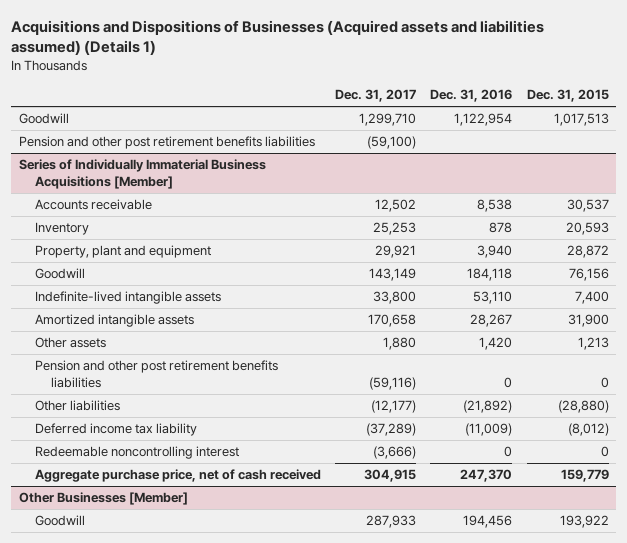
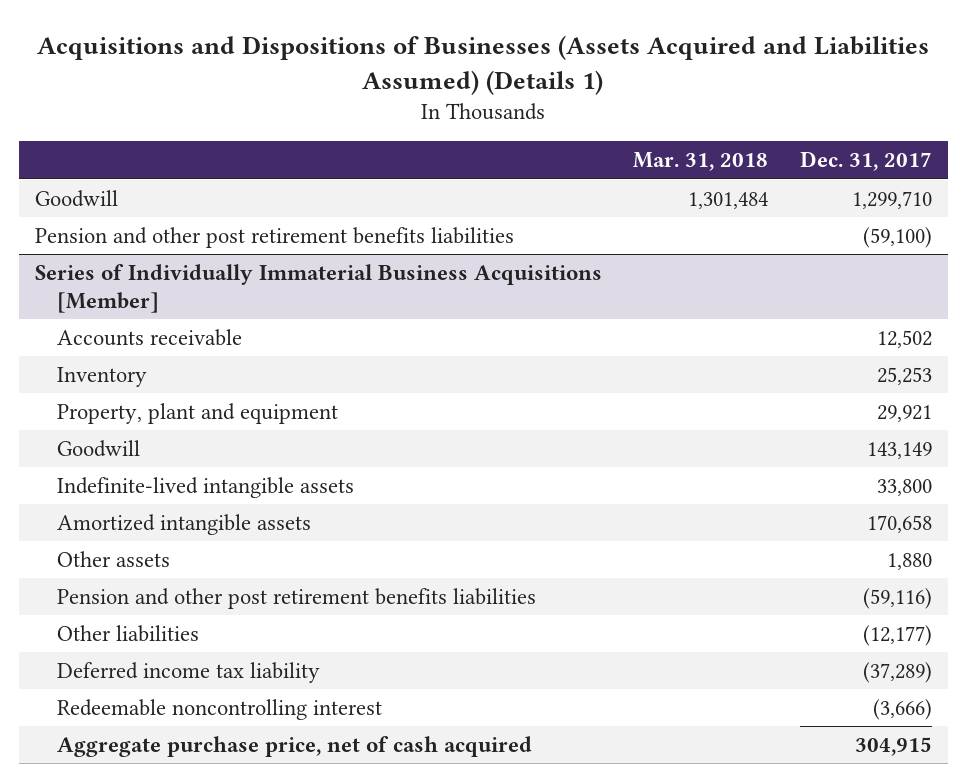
[11,19,545,56] Acquisitions and Dispositions of Businesses (Acquired assets and liabilities assumed) (Details 1) -> [37,34,930,95] Acquisitions and Dispositions of Businesses (Assets Acquired and Liabilities Assumed) (Details 1)
[430,89,513,103] Dec. 31, 2016 -> none
[526,89,609,103] Dec. 31, 2015 -> none
none -> [633,152,769,172] Mar. 31, 2018
[18,492,188,506] Other Businesses [Member] -> none
[34,515,85,527] Goodwill -> none
[34,469,321,483] Aggregate purchase price, net of cash received -> [57,735,533,757] Aggregate purchase price, net of cash acquired

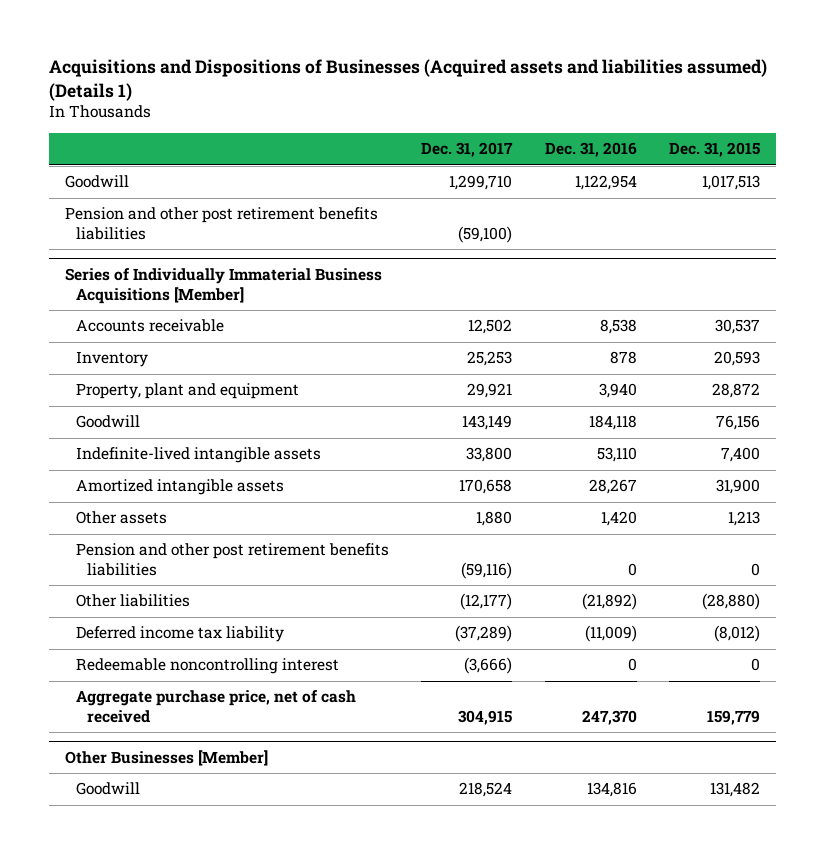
[37,34,930,95] Acquisitions and Dispositions of Businesses (Assets Acquired and Liabilities Assumed) (Details 1) -> [48,58,767,101] Acquisitions and Dispositions of Businesses (Acquired assets and liabilities assumed) (Details 1)
[633,152,769,172] Mar. 31, 2018 -> none
none -> [544,142,637,158] Dec. 31, 2016
none -> [669,142,761,158] Dec. 31, 2015
[57,735,533,757] Aggregate purchase price, net of cash acquired -> [75,690,356,723] Aggregate purchase price, net of cash received
none -> [65,750,269,767] Other Businesses [Member]
none -> [75,782,140,796] Goodwill

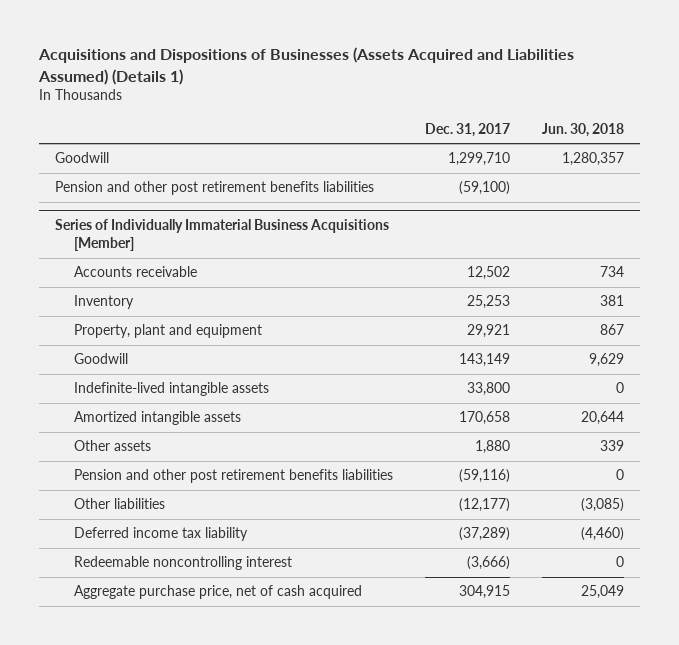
[48,58,767,101] Acquisitions and Dispositions of Businesses (Acquired assets and liabilities assumed) (Details 1) -> [38,47,575,85] Acquisitions and Dispositions of Businesses (Assets Acquired and Liabilities Assumed) (Details 1)
[544,142,637,158] Dec. 31, 2016 -> none
[669,142,761,158] Dec. 31, 2015 -> none
none -> [541,122,624,137] Jun. 30, 2018
[65,750,269,767] Other Businesses [Member] -> none
[75,782,140,796] Goodwill -> none
[75,690,356,723] Aggregate purchase price, net of cash received -> [73,585,362,600] Aggregate purchase price, net of cash acquired

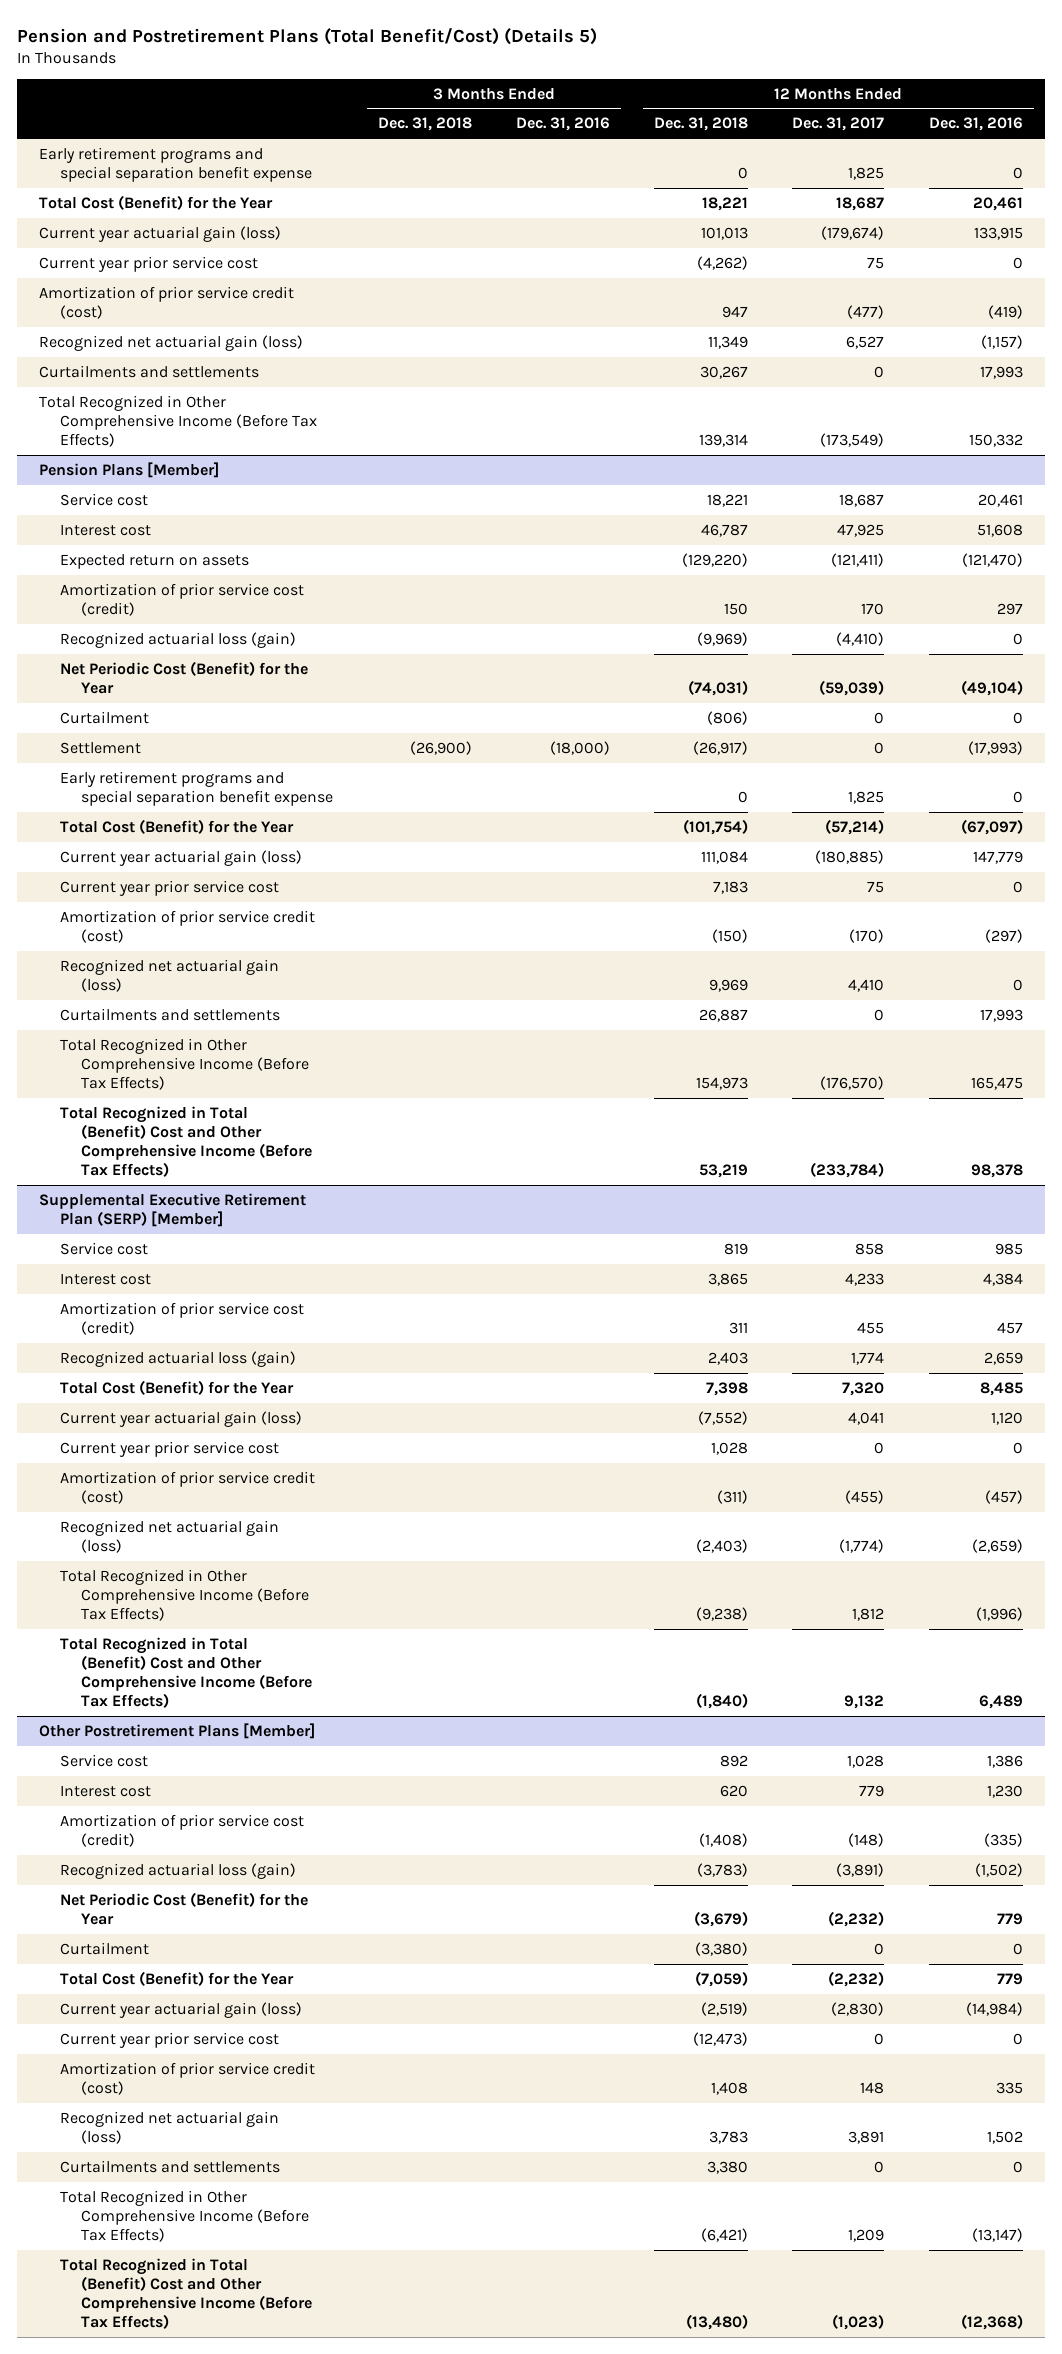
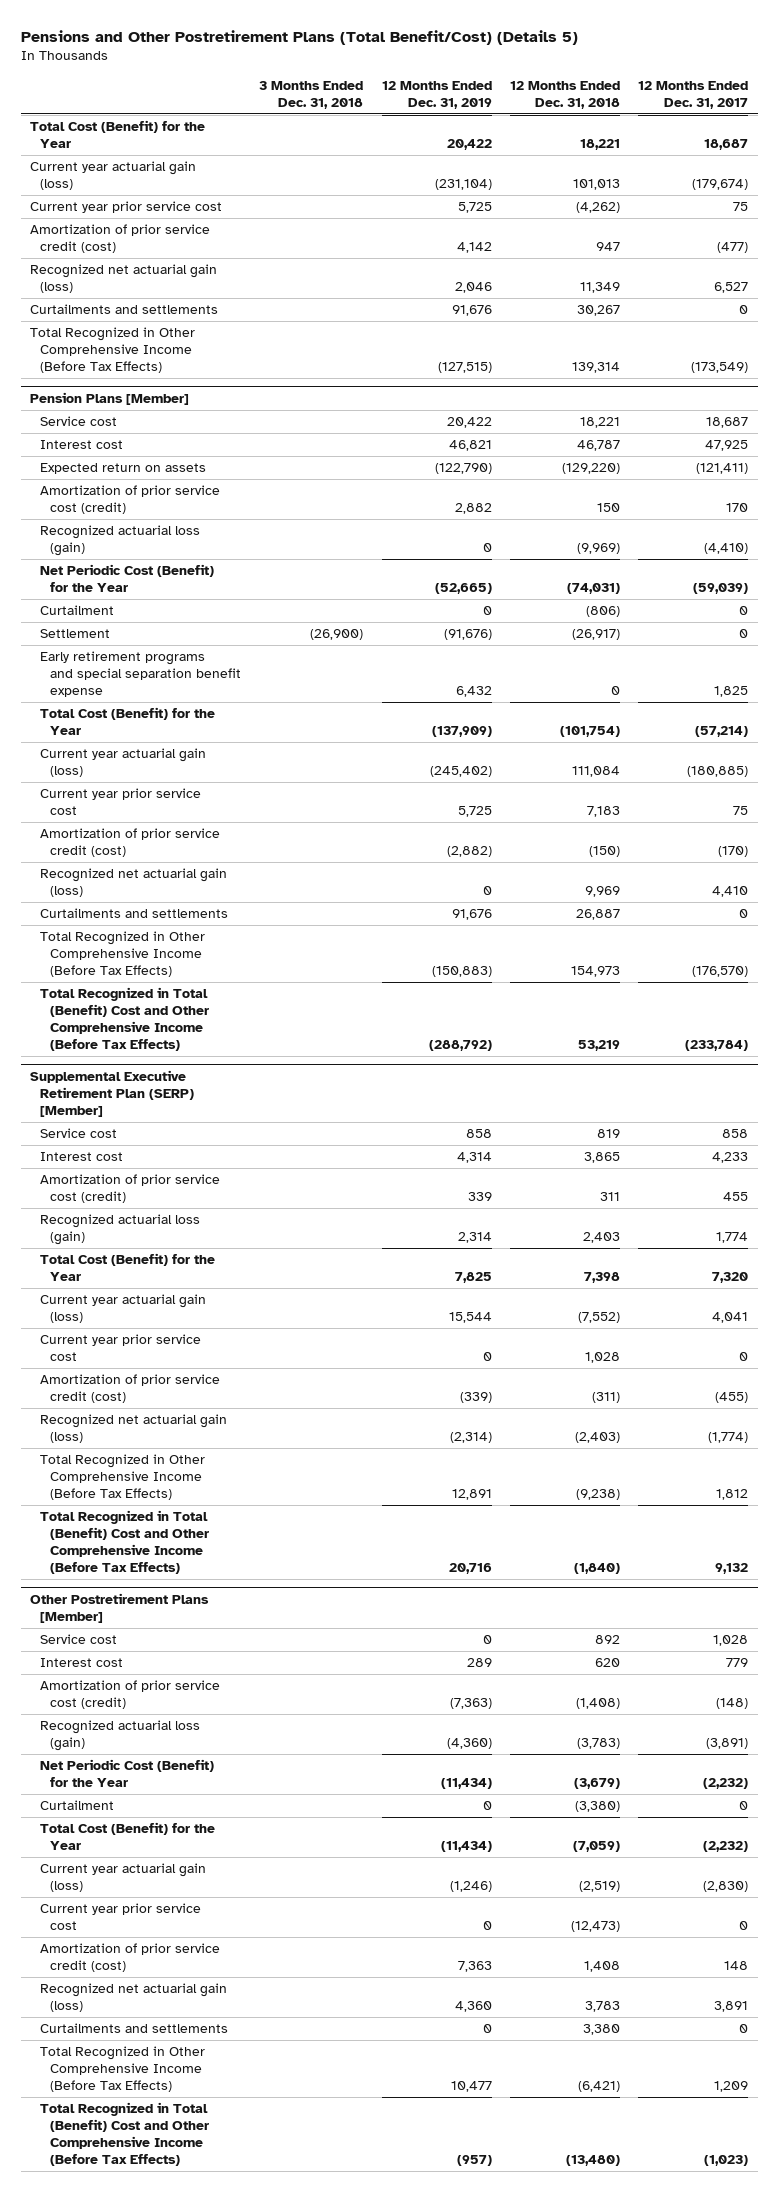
[16,27,597,45] Pension and Postretirement Plans (Total Benefit/Cost) (Details 5) -> [20,29,578,45] Pensions and Other Postretirement Plans (Total Benefit/Cost) (Details 5)
[515,117,610,132] Dec. 31, 2016 -> none
[928,117,1023,132] Dec. 31, 2016 -> none
none -> [381,80,492,109] 12 Months Ended Dec. 31, 2019
[39,146,313,182] Early retirement programs and special separation benefit expense -> none

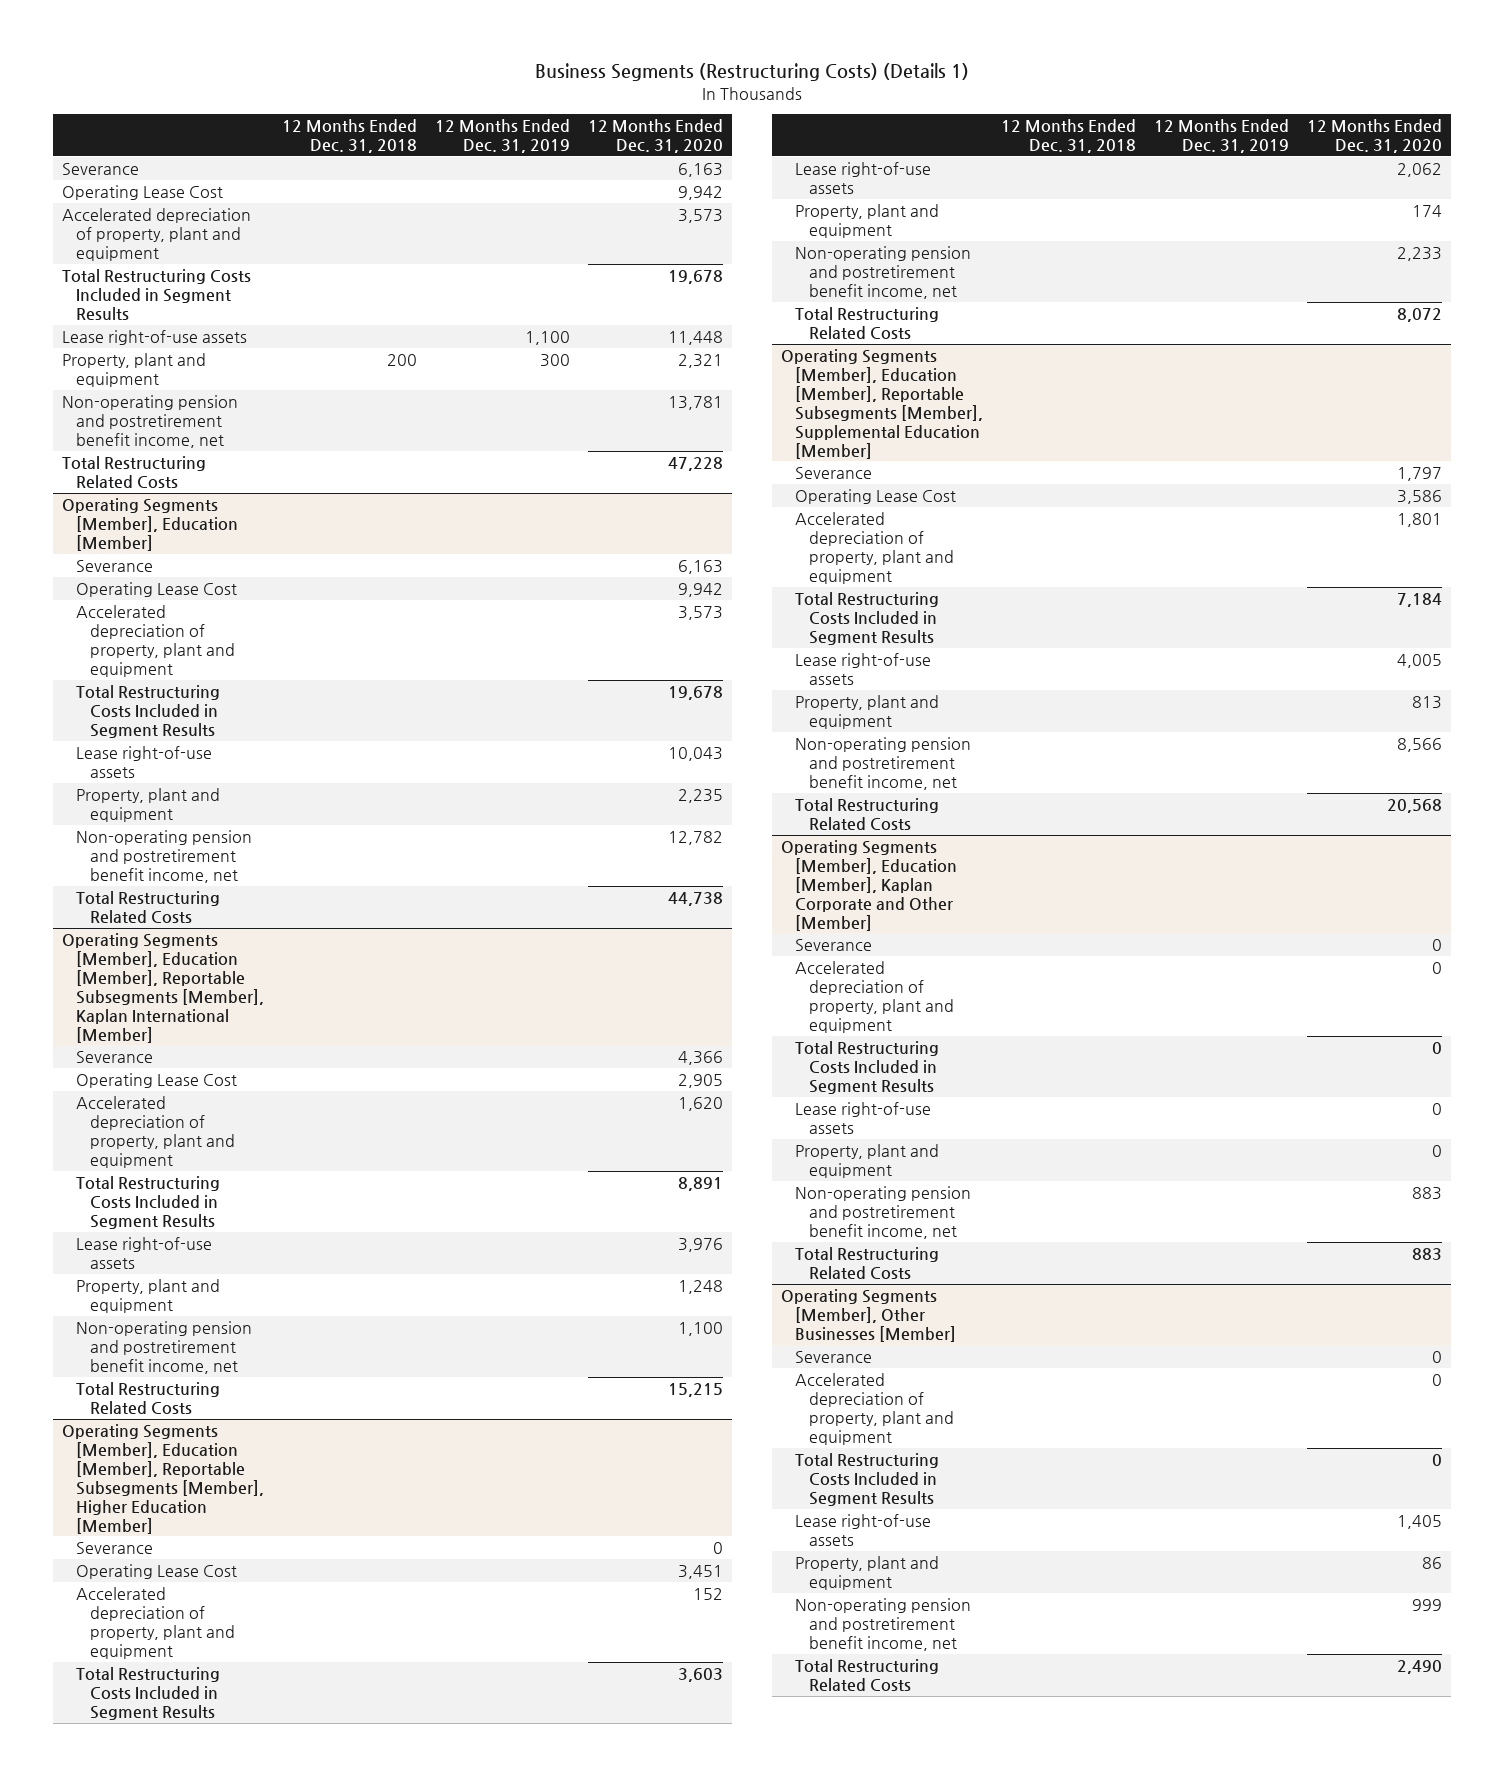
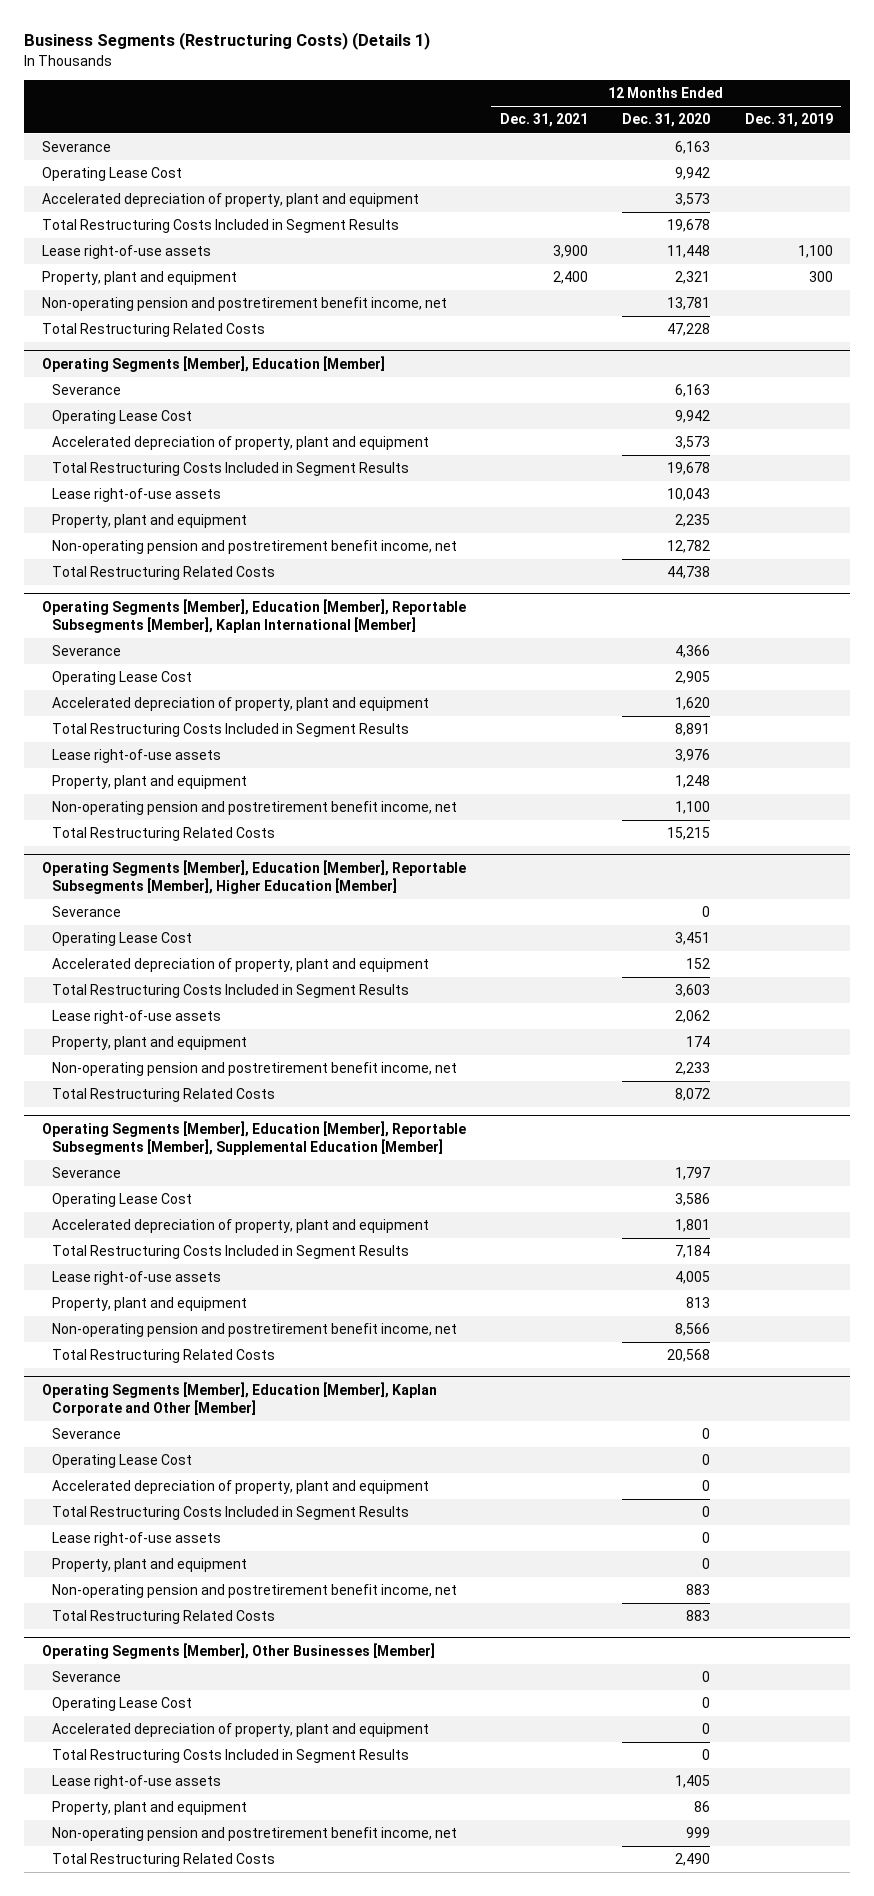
[282,119,418,154] 12 Months Ended Dec. 31, 2018 -> none
none -> [499,113,588,128] Dec. 31, 2021
none -> [51,1454,192,1469] Operating Lease Cost
none -> [51,1697,192,1712] Operating Lease Cost

